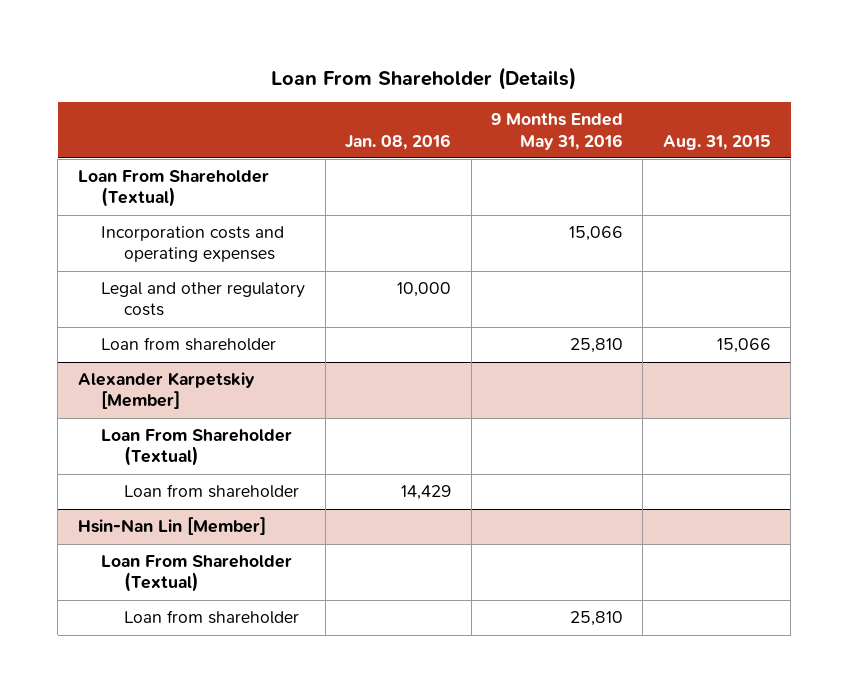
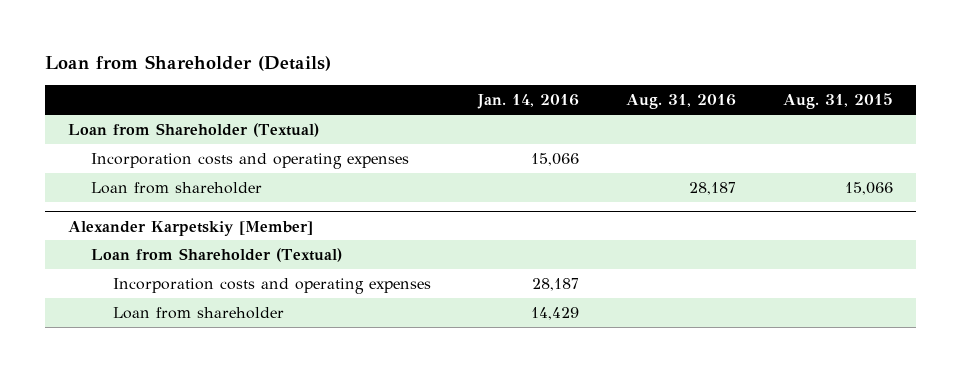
[271,66,577,90] Loan From Shareholder (Details) -> [44,55,331,72] Loan from Shareholder (Details)
[345,133,452,150] Jan. 08, 2016 -> none
[491,113,624,150] 9 Months Ended May 31, 2016 -> none
none -> [477,94,580,110] Jan. 14, 2016
none -> [625,94,736,110] Aug. 31, 2016
[77,170,269,208] Loan From Shareholder (Textual) -> [67,122,319,137] Loan from Shareholder (Textual)
[101,282,306,317] Legal and other regulatory costs -> none
[101,429,293,467] Loan From Shareholder (Textual) -> [90,247,342,262] Loan from Shareholder (Textual)
none -> [113,277,432,294] Incorporation costs and operating expenses
[77,517,266,536] Hsin-Nan Lin [Member] -> none
[101,555,293,593] Loan From Shareholder (Textual) -> none
[124,610,300,625] Loan from shareholder -> none

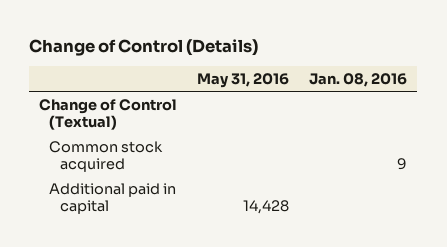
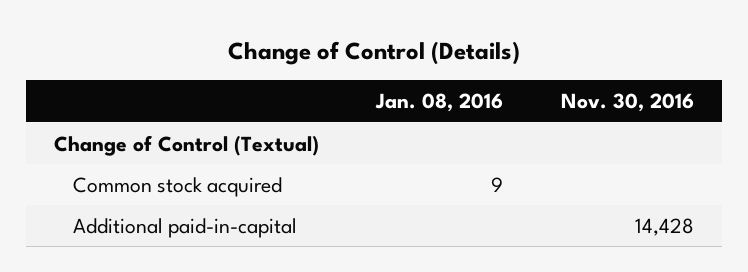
[197,72,290,88] May 31, 2016 -> none
none -> [560,92,694,112] Nov. 30, 2016
[49,182,177,215] Additional paid in capital -> [72,217,297,238] Additional paid-in-capital

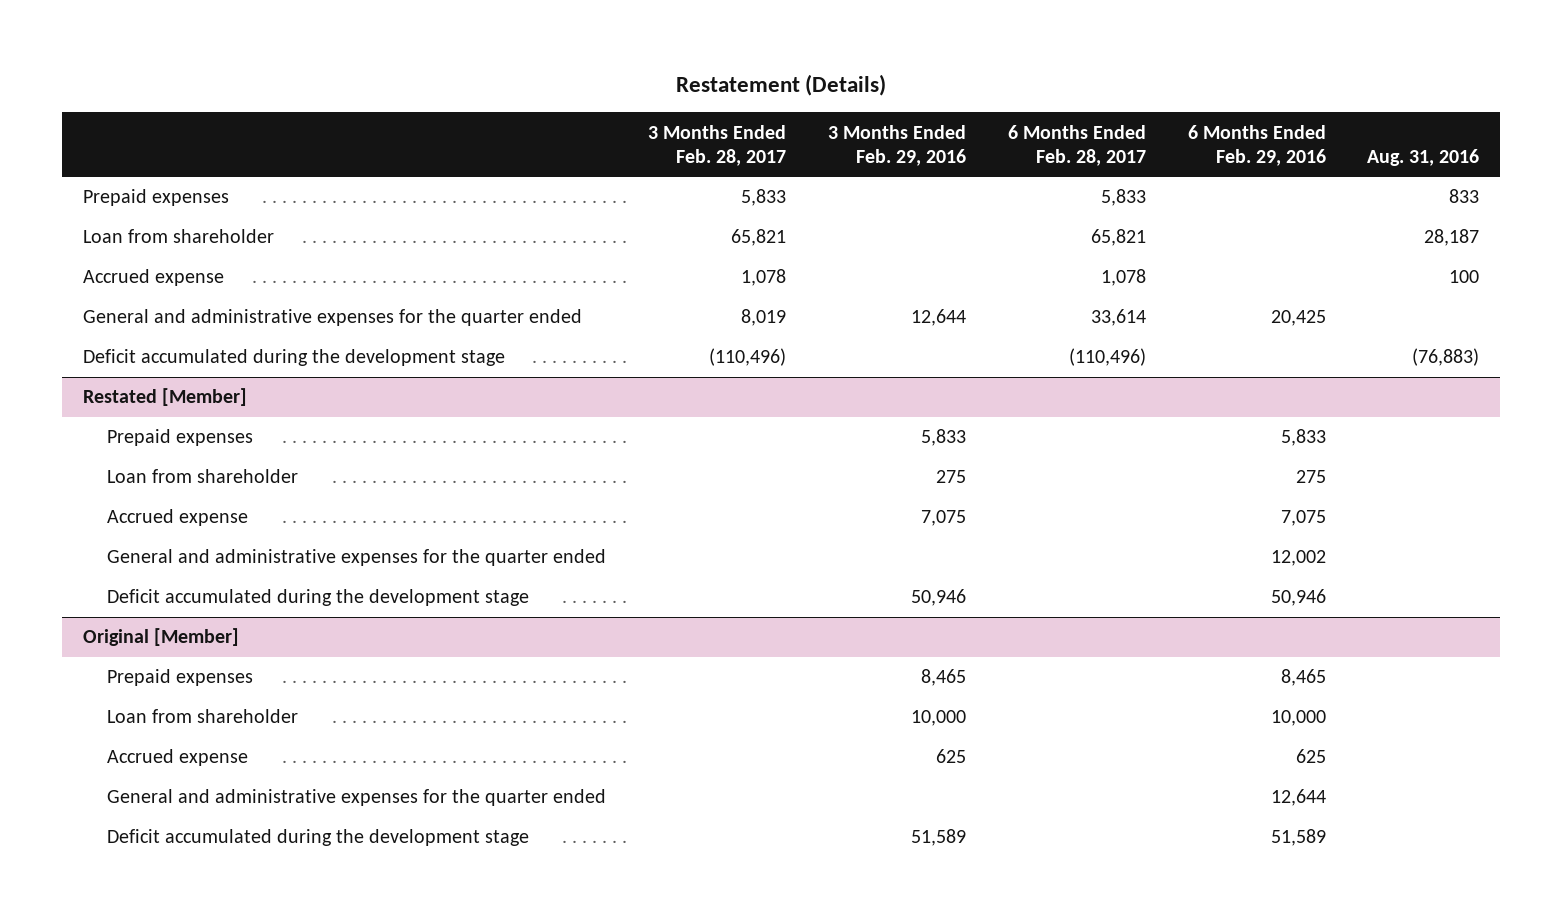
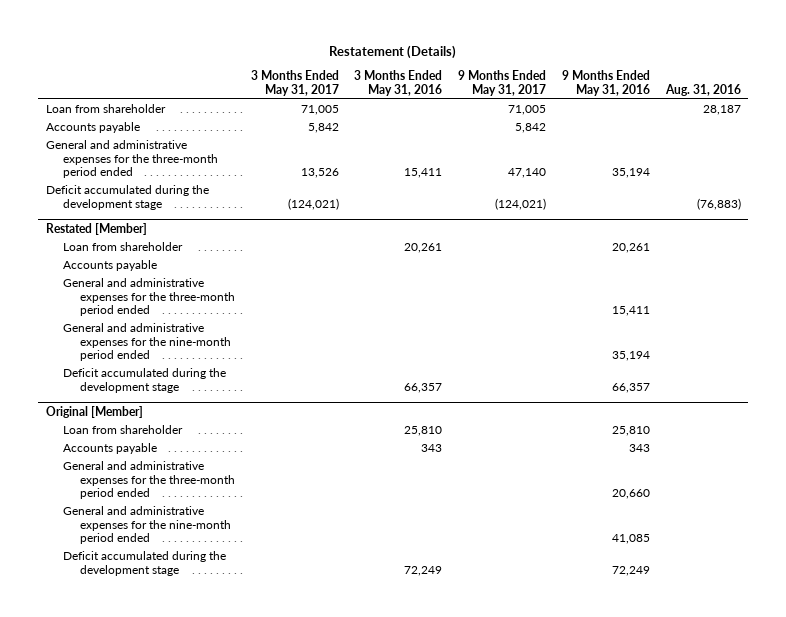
[647,124,786,166] 3 Months Ended Feb. 28, 2017 -> none
[827,124,966,166] 3 Months Ended Feb. 29, 2016 -> none
[1007,124,1146,166] 6 Months Ended Feb. 28, 2017 -> none
[1187,124,1326,166] 6 Months Ended Feb. 29, 2016 -> none
none -> [250,70,339,96] 3 Months Ended May 31, 2017
none -> [354,70,443,96] 3 Months Ended May 31, 2016
none -> [458,70,547,96] 9 Months Ended May 31, 2017
none -> [561,70,650,96] 9 Months Ended May 31, 2016
[82,189,229,207] Prepaid expenses -> none
[82,269,224,287] Accrued expense -> none
none -> [45,122,140,134] Accounts payable
[82,309,582,327] General and administrative expenses for the quarter ended -> [45,140,218,178] General and administrative expenses for the three-month period ended
[107,429,254,447] Prepaid expenses -> none
[107,509,249,527] Accrued expense -> none
none -> [62,260,157,272] Accounts payable
[107,549,607,567] General and administrative expenses for the quarter ended -> [62,278,236,316] General and administrative expenses for the three-month period ended
none -> [62,323,232,361] General and administrative expenses for the nine-month period ended
[107,669,254,687] Prepaid expenses -> none
[107,749,249,767] Accrued expense -> none
none -> [62,443,157,455] Accounts payable
[107,789,607,807] General and administrative expenses for the quarter ended -> [62,461,236,499] General and administrative expenses for the three-month period ended
none -> [62,506,232,544] General and administrative expenses for the nine-month period ended

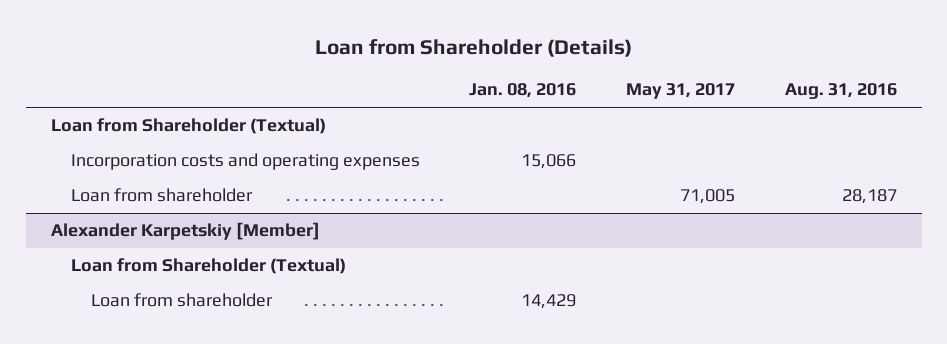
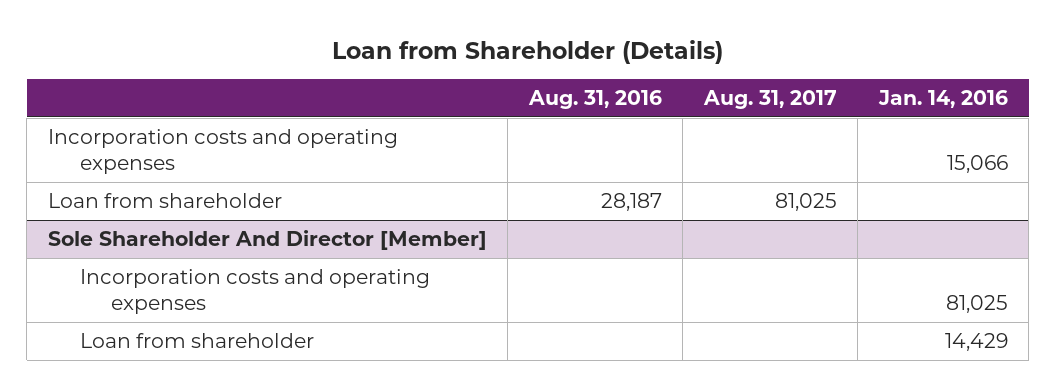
[469,83,577,99] Jan. 08, 2016 -> none
[626,83,736,100] May 31, 2017 -> none
none -> [702,90,837,110] Aug. 31, 2017
none -> [877,90,1008,109] Jan. 14, 2016
[50,118,326,135] Loan from Shareholder (Textual) -> none
[70,258,346,275] Loan from Shareholder (Textual) -> none
[50,222,320,241] Alexander Karpetskiy [Member] -> [47,229,487,250] Sole Shareholder And Director [Member]
none -> [79,268,430,315] Incorporation costs and operating expenses

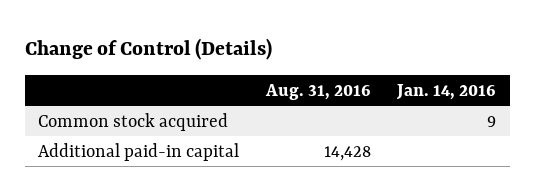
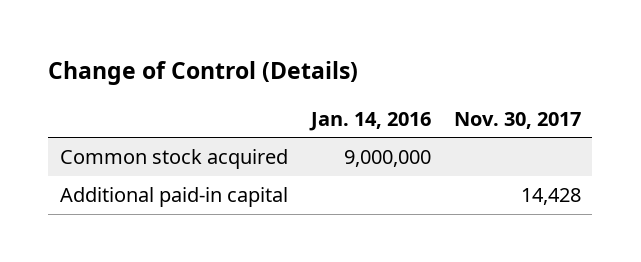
[264,83,371,100] Aug. 31, 2016 -> none
none -> [453,111,581,129] Nov. 30, 2017
[487,115,497,127] 9 -> [343,150,431,168] 9,000,000

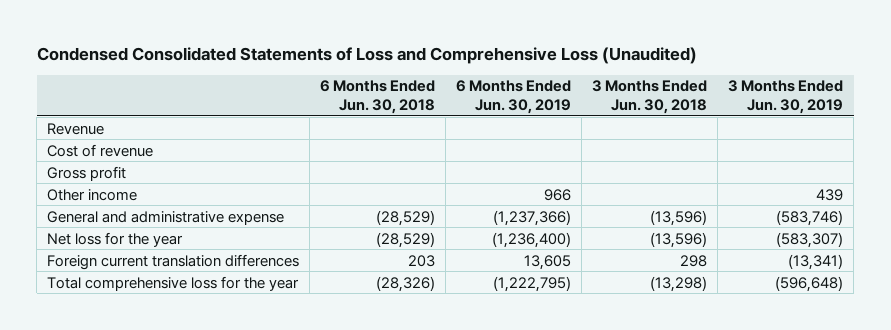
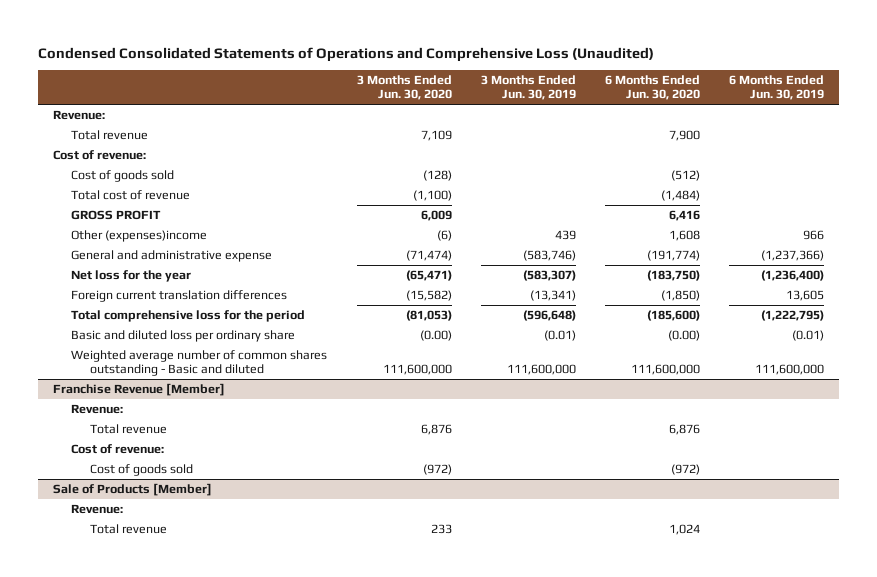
[36,46,697,64] Condensed Consolidated Statements of Loss and Comprehensive Loss (Unaudited) -> [38,46,655,62] Condensed Consolidated Statements of Operations and Comprehensive Loss (Unaudited)
[320,80,436,114] 6 Months Ended Jun. 30, 2018 -> none
[592,80,708,114] 3 Months Ended Jun. 30, 2018 -> none
none -> [356,74,452,101] 3 Months Ended Jun. 30, 2020
none -> [604,74,700,101] 6 Months Ended Jun. 30, 2020
none -> [52,109,105,120] Revenue:
[47,122,105,135] Revenue -> [71,129,149,140] Total revenue
none -> [52,149,146,160] Cost of revenue:
none -> [71,169,175,182] Cost of goods sold
[47,143,154,157] Cost of revenue -> [71,189,191,200] Total cost of revenue
[47,165,127,181] Gross profit -> [71,209,162,220] GROSS PROFIT
[47,188,138,201] Other income -> [71,229,208,242] Other (expenses)income
[47,275,300,291] Total comprehensive loss for the year -> [71,309,306,322] Total comprehensive loss for the period
none -> [71,329,296,342] Basic and diluted loss per ordinary share
none -> [71,349,328,377] Weighted average number of common shares outstanding - Basic and diluted
none -> [52,382,225,396] Franchise Revenue [Member]
none -> [71,403,124,414] Revenue:
none -> [90,423,168,434] Total revenue
none -> [71,443,165,454] Cost of revenue:
none -> [90,463,194,476] Cost of goods sold
none -> [52,482,212,496] Sale of Products [Member]
none -> [71,503,124,514] Revenue:
none -> [90,523,168,534] Total revenue

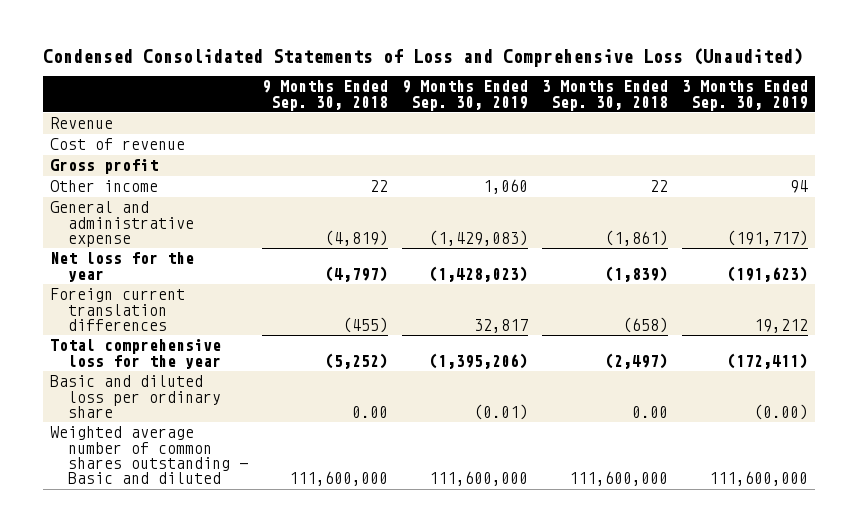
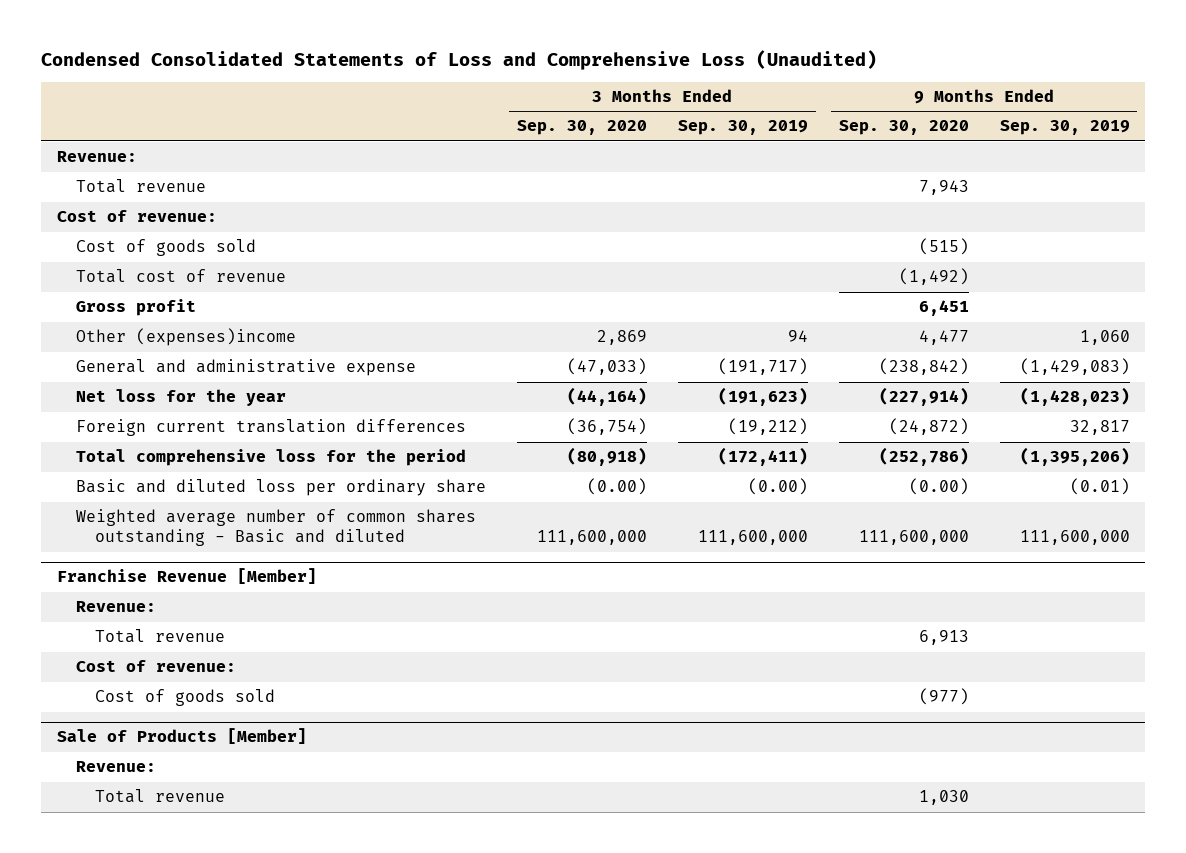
[261,80,388,111] 9 Months Ended Sep. 30, 2018 -> none
[542,80,669,111] 3 Months Ended Sep. 30, 2018 -> none
none -> [516,120,647,136] Sep. 30, 2020
none -> [838,120,969,136] Sep. 30, 2020
none -> [56,151,137,163] Revenue:
[49,117,113,130] Revenue -> [75,179,206,194] Total revenue
none -> [56,210,217,223] Cost of revenue:
none -> [75,239,256,257] Cost of goods sold
[49,138,185,151] Cost of revenue -> [75,269,286,284] Total cost of revenue
[49,180,158,193] Other income -> [75,328,296,347] Other (expenses)income
[754,318,809,333] 19,212 -> [727,418,808,436] (19,212)
[49,339,221,369] Total comprehensive loss for the year -> [75,449,466,467] Total comprehensive loss for the period
none -> [56,568,317,585] Franchise Revenue [Member]
none -> [75,601,156,613] Revenue:
none -> [94,629,225,644] Total revenue
none -> [75,660,236,673] Cost of revenue:
none -> [94,689,275,707] Cost of goods sold
none -> [56,728,307,745] Sale of Products [Member]
none -> [75,761,156,773] Revenue:
none -> [94,789,225,804] Total revenue

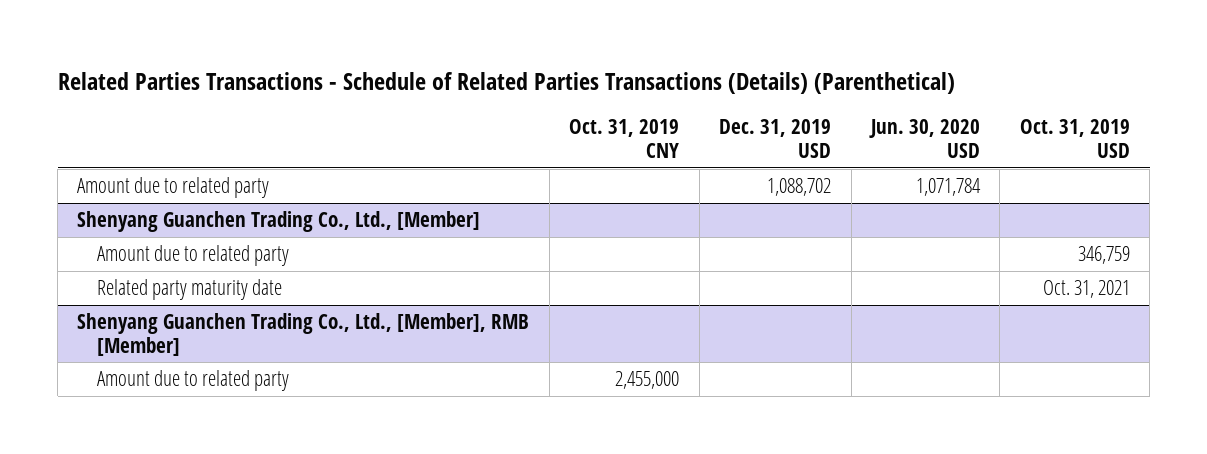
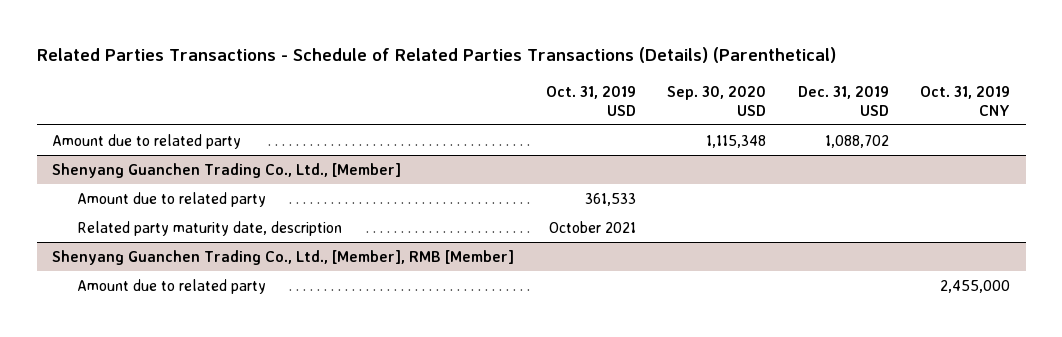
[868,119,980,159] Jun. 30, 2020 USD -> none
none -> [667,85,767,116] Sep. 30, 2020 USD
[1077,246,1130,265] 346,759 -> [584,192,636,206] 361,533
[96,279,282,301] Related party maturity date -> [77,220,343,236] Related party maturity date, description
[1042,280,1130,299] Oct. 31, 2021 -> [548,220,636,233] October 2021

